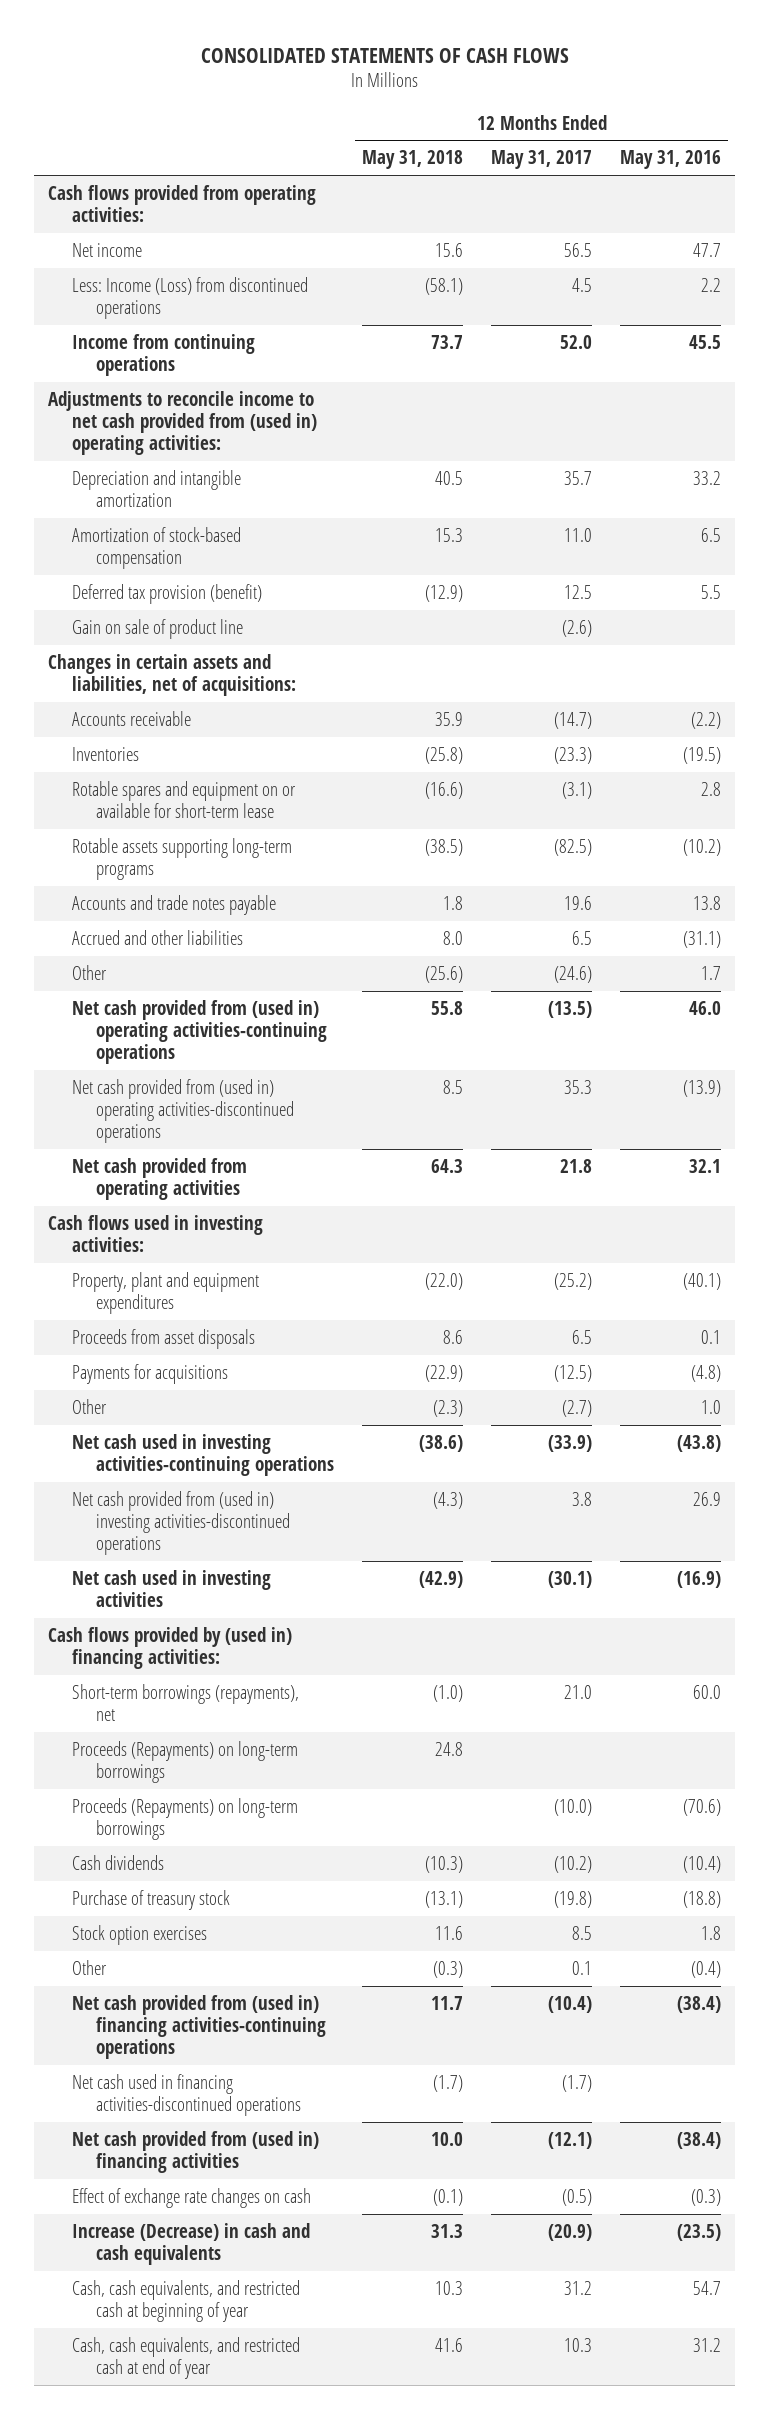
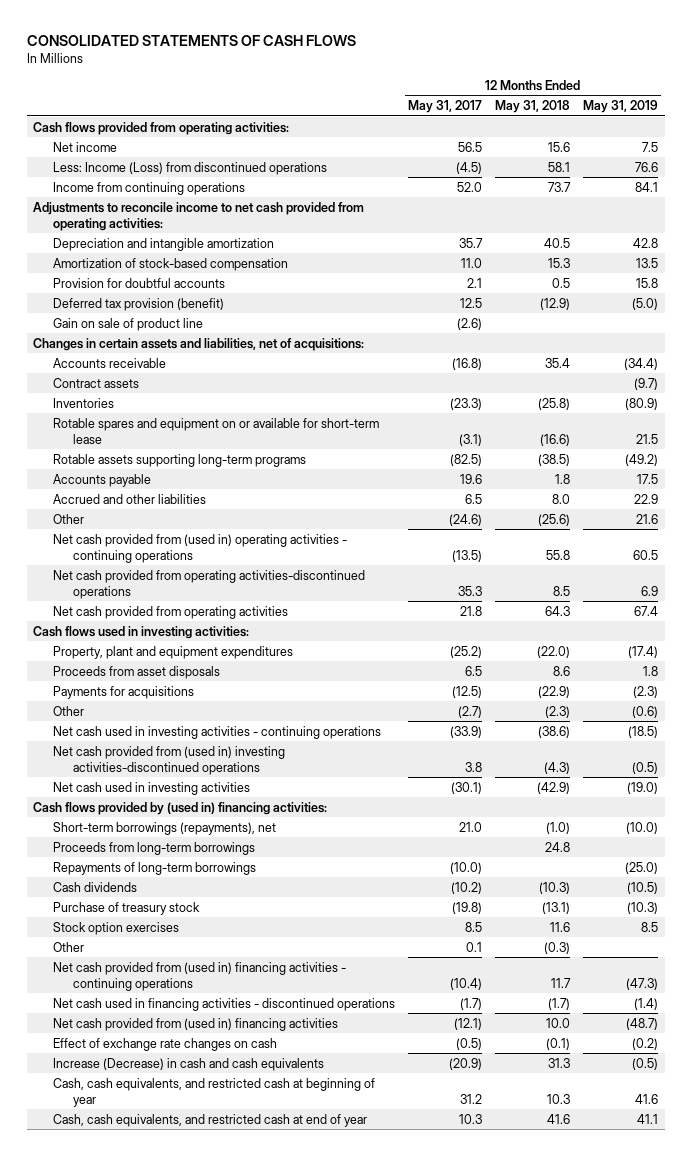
[620,150,722,170] May 31, 2016 -> none
none -> [583,100,659,114] May 31, 2019
[425,277,464,295] (58.1) -> [548,161,571,172] 58.1
[572,277,593,292] 4.5 -> [456,161,483,174] (4.5)
[47,390,317,455] Adjustments to reconcile income to net cash provided from (used in) operating activities: -> [33,201,365,231] Adjustments to reconcile income to net cash provided from operating activities:
none -> [53,277,226,288] Provision for doubtful accounts
[435,711,464,726] 35.9 -> [545,357,571,368] 35.4
[554,711,593,729] (14.7) -> [452,357,483,370] (16.8)
none -> [53,377,140,388] Contract assets
[71,894,276,915] Accounts and trade notes payable -> [53,473,152,487] Accounts payable
[71,999,327,1064] Net cash provided from (used in) operating activities-continuing operations -> [53,533,348,563] Net cash provided from (used in) operating activities - continuing operations
[71,1078,294,1143] Net cash provided from (used in) operating activities-discontinued operations -> [53,569,366,599] Net cash provided from operating activities-discontinued operations
[71,1433,334,1476] Net cash used in investing activities-continuing operations -> [53,725,382,739] Net cash used in investing activities - continuing operations
[71,1740,298,1783] Proceeds (Repayments) on long-term borrowings -> [53,841,256,855] Proceeds from long-term borrowings
[71,1797,298,1840] Proceeds (Repayments) on long-term borrowings -> [53,861,257,875] Repayments of long-term borrowings
[71,1994,326,2059] Net cash provided from (used in) financing activities-continuing operations -> [53,961,347,991] Net cash provided from (used in) financing activities - continuing operations
[71,2073,301,2116] Net cash used in financing activities-discontinued operations -> [53,997,396,1011] Net cash used in financing activities - discontinued operations

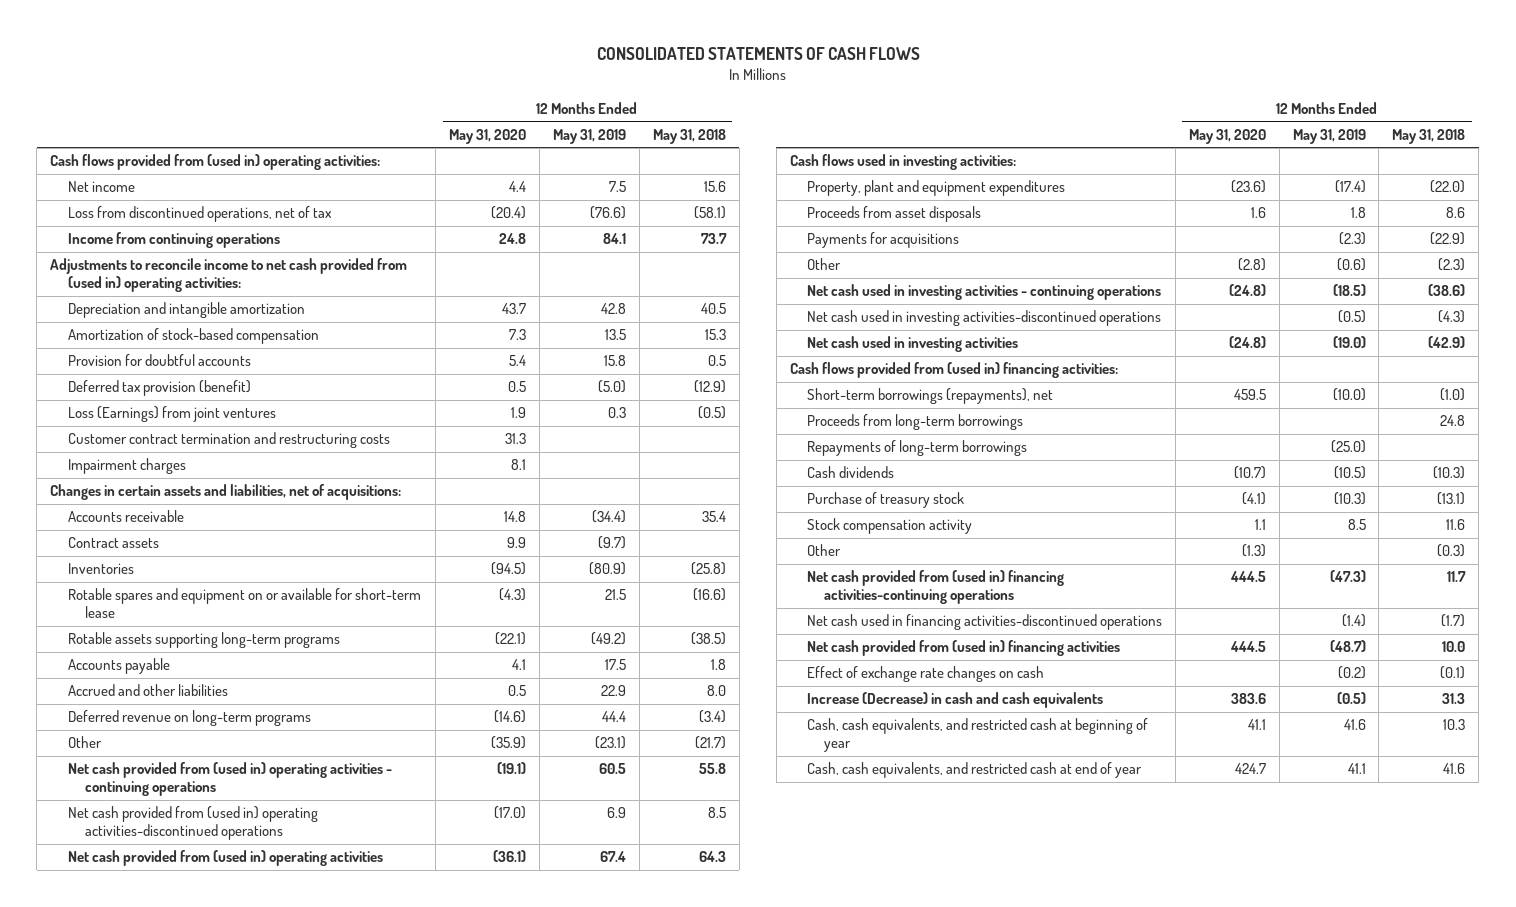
[408,100,483,114] May 31, 2017 -> none
none -> [449,128,527,144] May 31, 2020
[33,121,290,135] Cash flows provided from operating activities: -> [50,154,381,171] Cash flows provided from (used in) operating activities:
[53,161,328,175] Less: Income (Loss) from discontinued operations -> [67,206,332,223] Loss from discontinued operations, net of tax
[548,161,571,172] 58.1 -> [693,206,726,220] (58.1)
[635,161,659,172] 76.6 -> [589,206,626,220] (76.6)
[33,201,365,231] Adjustments to reconcile income to net cash provided from operating activities: -> [50,258,408,293] Adjustments to reconcile income to net cash provided from (used in) operating activities:
[53,317,204,331] Gain on sale of product line -> none
none -> [67,406,276,423] Loss (Earnings) from joint ventures
none -> [67,432,390,449] Customer contract termination and restructuring costs
none -> [67,458,186,475] Impairment charges
none -> [67,710,311,727] Deferred revenue on long-term programs
[538,513,571,526] (25.6) -> [694,736,726,750] (21.7)
[636,513,659,524] 21.6 -> [594,736,626,750] (23.1)
[53,569,366,599] Net cash provided from operating activities-discontinued operations -> [67,806,318,841] Net cash provided from (used in) operating activities-discontinued operations
[53,605,289,619] Net cash provided from operating activities -> [67,850,383,867] Net cash provided from (used in) operating activities
[53,745,286,775] Net cash provided from (used in) investing activities-discontinued operations -> [807,310,1162,327] Net cash used in investing activities-discontinued operations
[33,801,328,815] Cash flows provided by (used in) financing activities: -> [789,362,1118,379] Cash flows provided from (used in) financing activities:
[53,921,180,935] Stock option exercises -> [807,518,973,535] Stock compensation activity
[53,961,347,991] Net cash provided from (used in) financing activities - continuing operations -> [807,570,1065,605] Net cash provided from (used in) financing activities-continuing operations
[53,997,396,1011] Net cash used in financing activities - discontinued operations -> [807,614,1163,631] Net cash used in financing activities-discontinued operations

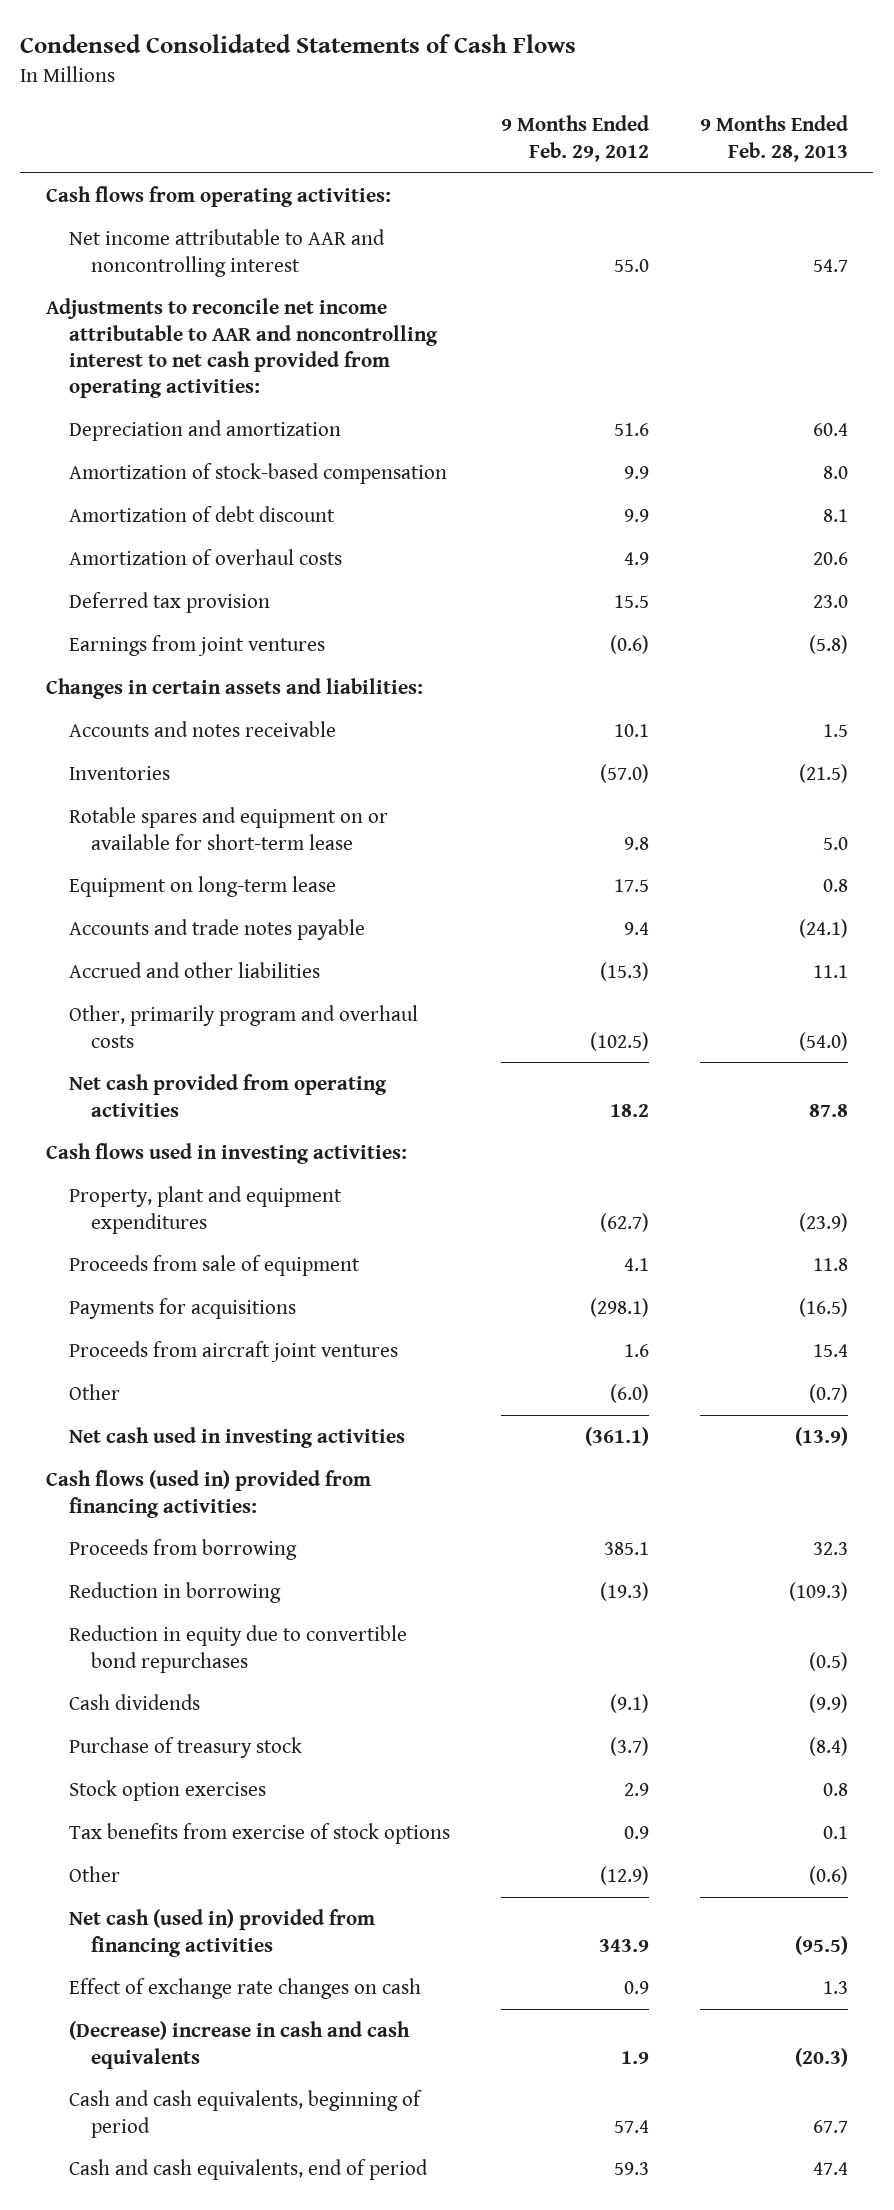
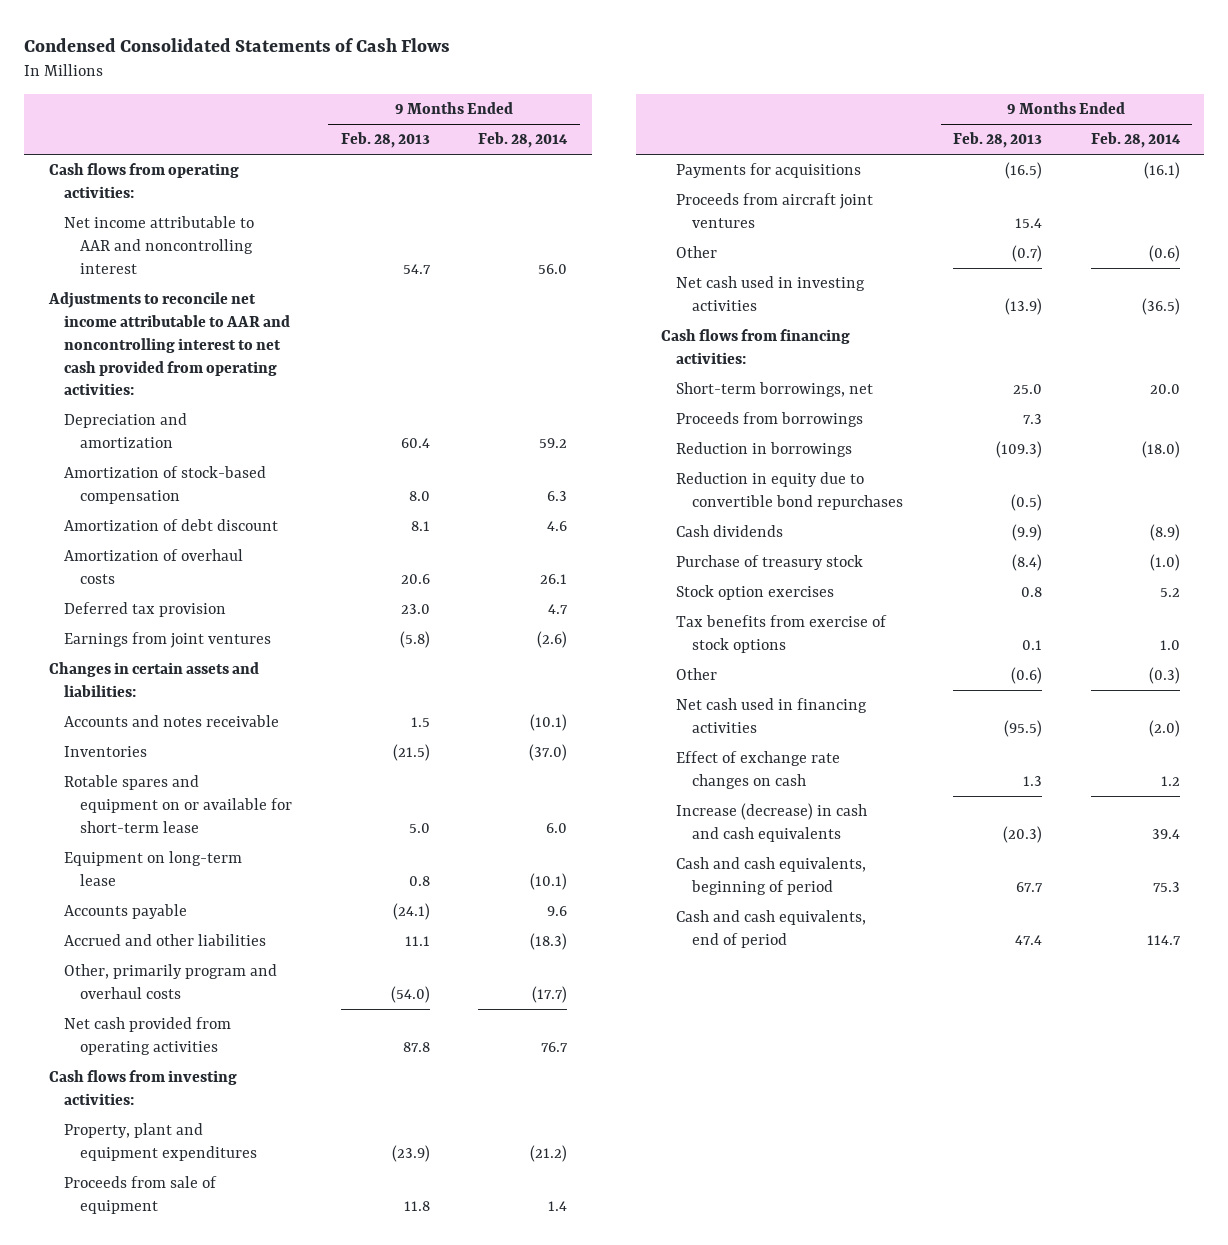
[500,115,649,162] 9 Months Ended Feb. 29, 2012 -> none
none -> [478,132,569,149] Feb. 28, 2014
[68,919,365,941] Accounts and trade notes payable -> [64,904,188,920] Accounts payable
[45,1143,407,1165] Cash flows used in investing activities: -> [48,1070,237,1105] Cash flows from investing activities:
[45,1470,371,1518] Cash flows (used in) provided from financing activities: -> [660,329,850,364] Cash flows from financing activities:
none -> [676,382,874,398] Short-term borrowings, net
[68,1539,297,1561] Proceeds from borrowing -> [676,412,864,428] Proceeds from borrowings
[812,1542,848,1556] 32.3 -> [1022,414,1042,425] 7.3
[68,1582,281,1604] Reduction in borrowing -> [676,442,853,458] Reduction in borrowings
[68,1909,375,1957] Net cash (used in) provided from financing activities -> [676,698,868,733] Net cash used in financing activities
[68,2021,410,2069] (Decrease) increase in cash and cash equivalents -> [676,803,868,842] Increase (decrease) in cash and cash equivalents

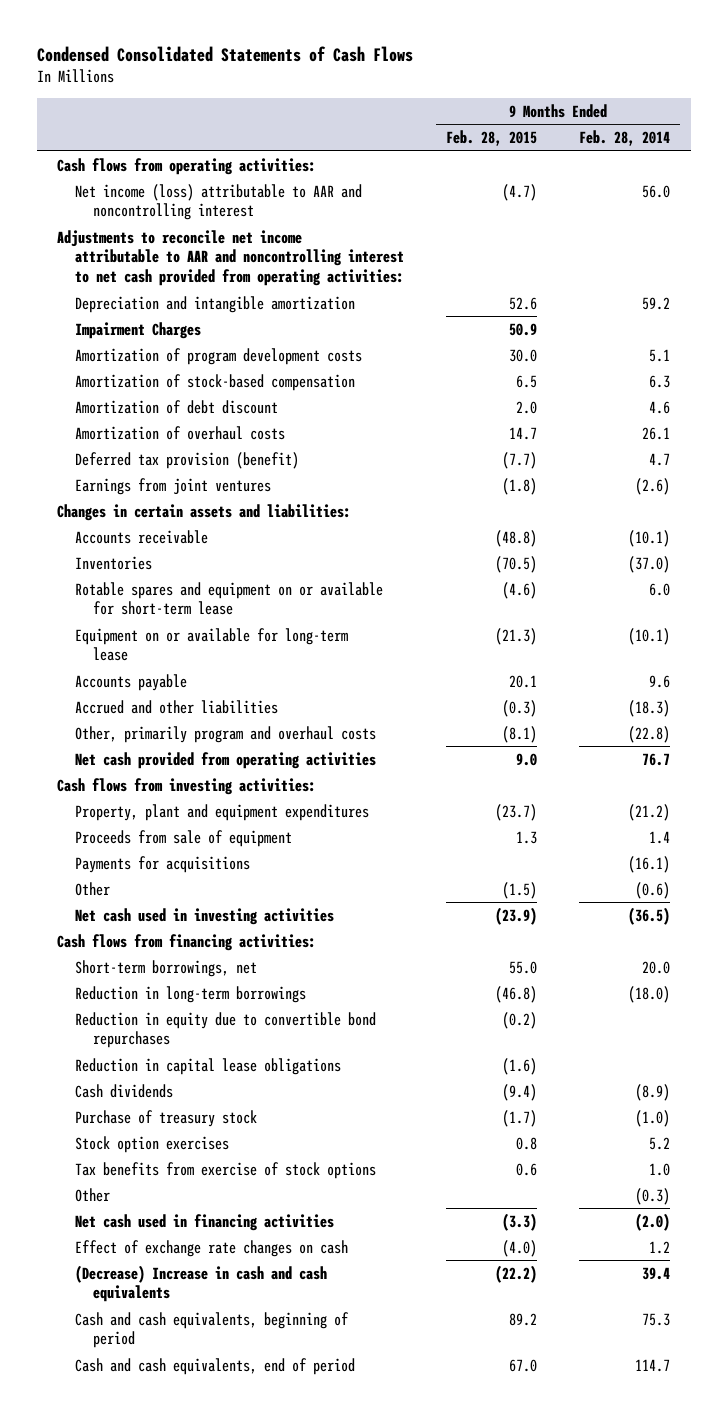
[340,132,430,149] Feb. 28, 2013 -> none
none -> [446,130,538,147] Feb. 28, 2015
[64,216,255,274] Net income attributable to AAR and noncontrolling interest -> [75,183,363,221] Net income (loss) attributable to AAR and noncontrolling interest
[64,413,188,448] Depreciation and amortization -> [75,295,356,313] Depreciation and intangible amortization
none -> [75,321,202,339] Impairment Charges
none -> [75,347,363,365] Amortization of program development costs
[64,602,227,618] Deferred tax provision -> [75,451,300,469] Deferred tax provision (benefit)
[64,715,280,728] Accounts and notes receivable -> [75,529,209,544] Accounts receivable
[64,851,243,886] Equipment on long-term lease -> [75,627,349,662] Equipment on or available for long-term lease
[532,985,568,1003] (17.7) -> [627,725,670,743] (22.8)
[676,193,874,228] Proceeds from aircraft joint ventures -> none
[676,412,864,428] Proceeds from borrowings -> none
[676,442,853,458] Reduction in borrowings -> [75,985,307,1003] Reduction in long-term borrowings
none -> [75,1057,342,1075] Reduction in capital lease obligations
[676,803,868,842] Increase (decrease) in cash and cash equivalents -> [75,1264,328,1303] (Decrease) Increase in cash and cash equivalents

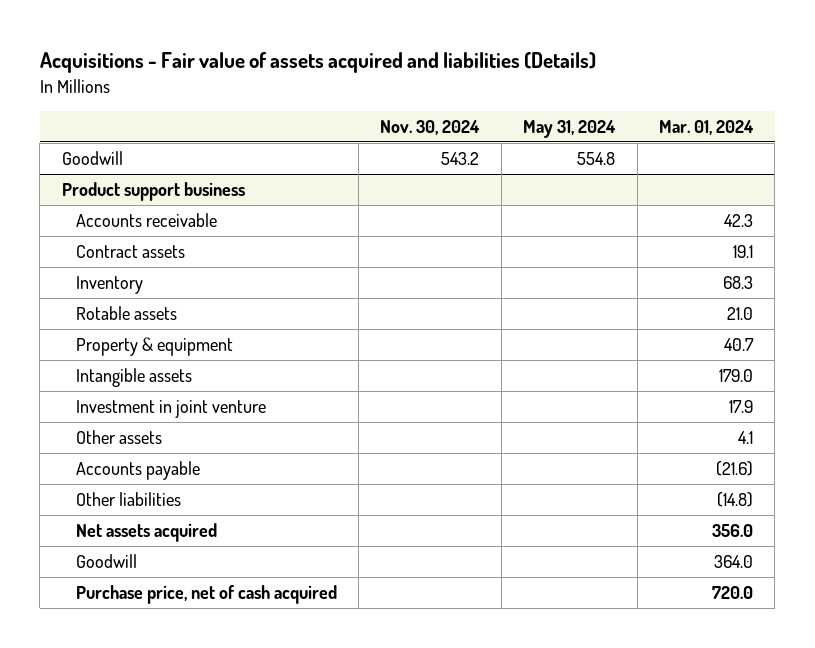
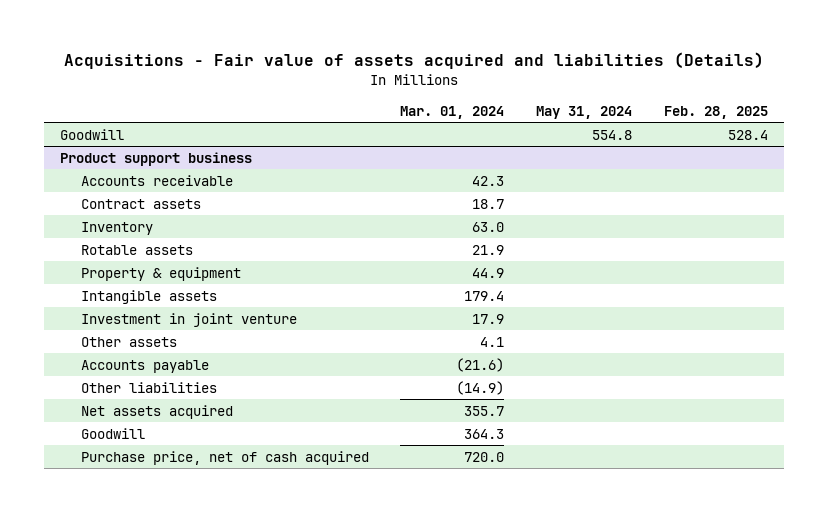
[380,119,481,135] Nov. 30, 2024 -> none
none -> [664,105,769,119] Feb. 28, 2025
[733,245,754,259] 19.1 -> [472,198,505,209] 18.7
[723,276,754,290] 68.3 -> [472,221,505,232] 63.0
[727,307,754,321] 21.0 -> [472,244,505,255] 21.9
[724,338,755,352] 40.7 -> [472,267,505,278] 44.9
[719,369,754,383] 179.0 -> [464,290,505,301] 179.4
[717,492,754,508] (14.8) -> [456,380,505,395] (14.9)
[712,524,754,538] 356.0 -> [464,405,505,416] 355.7
[714,555,754,569] 364.0 -> [464,428,505,439] 364.3

